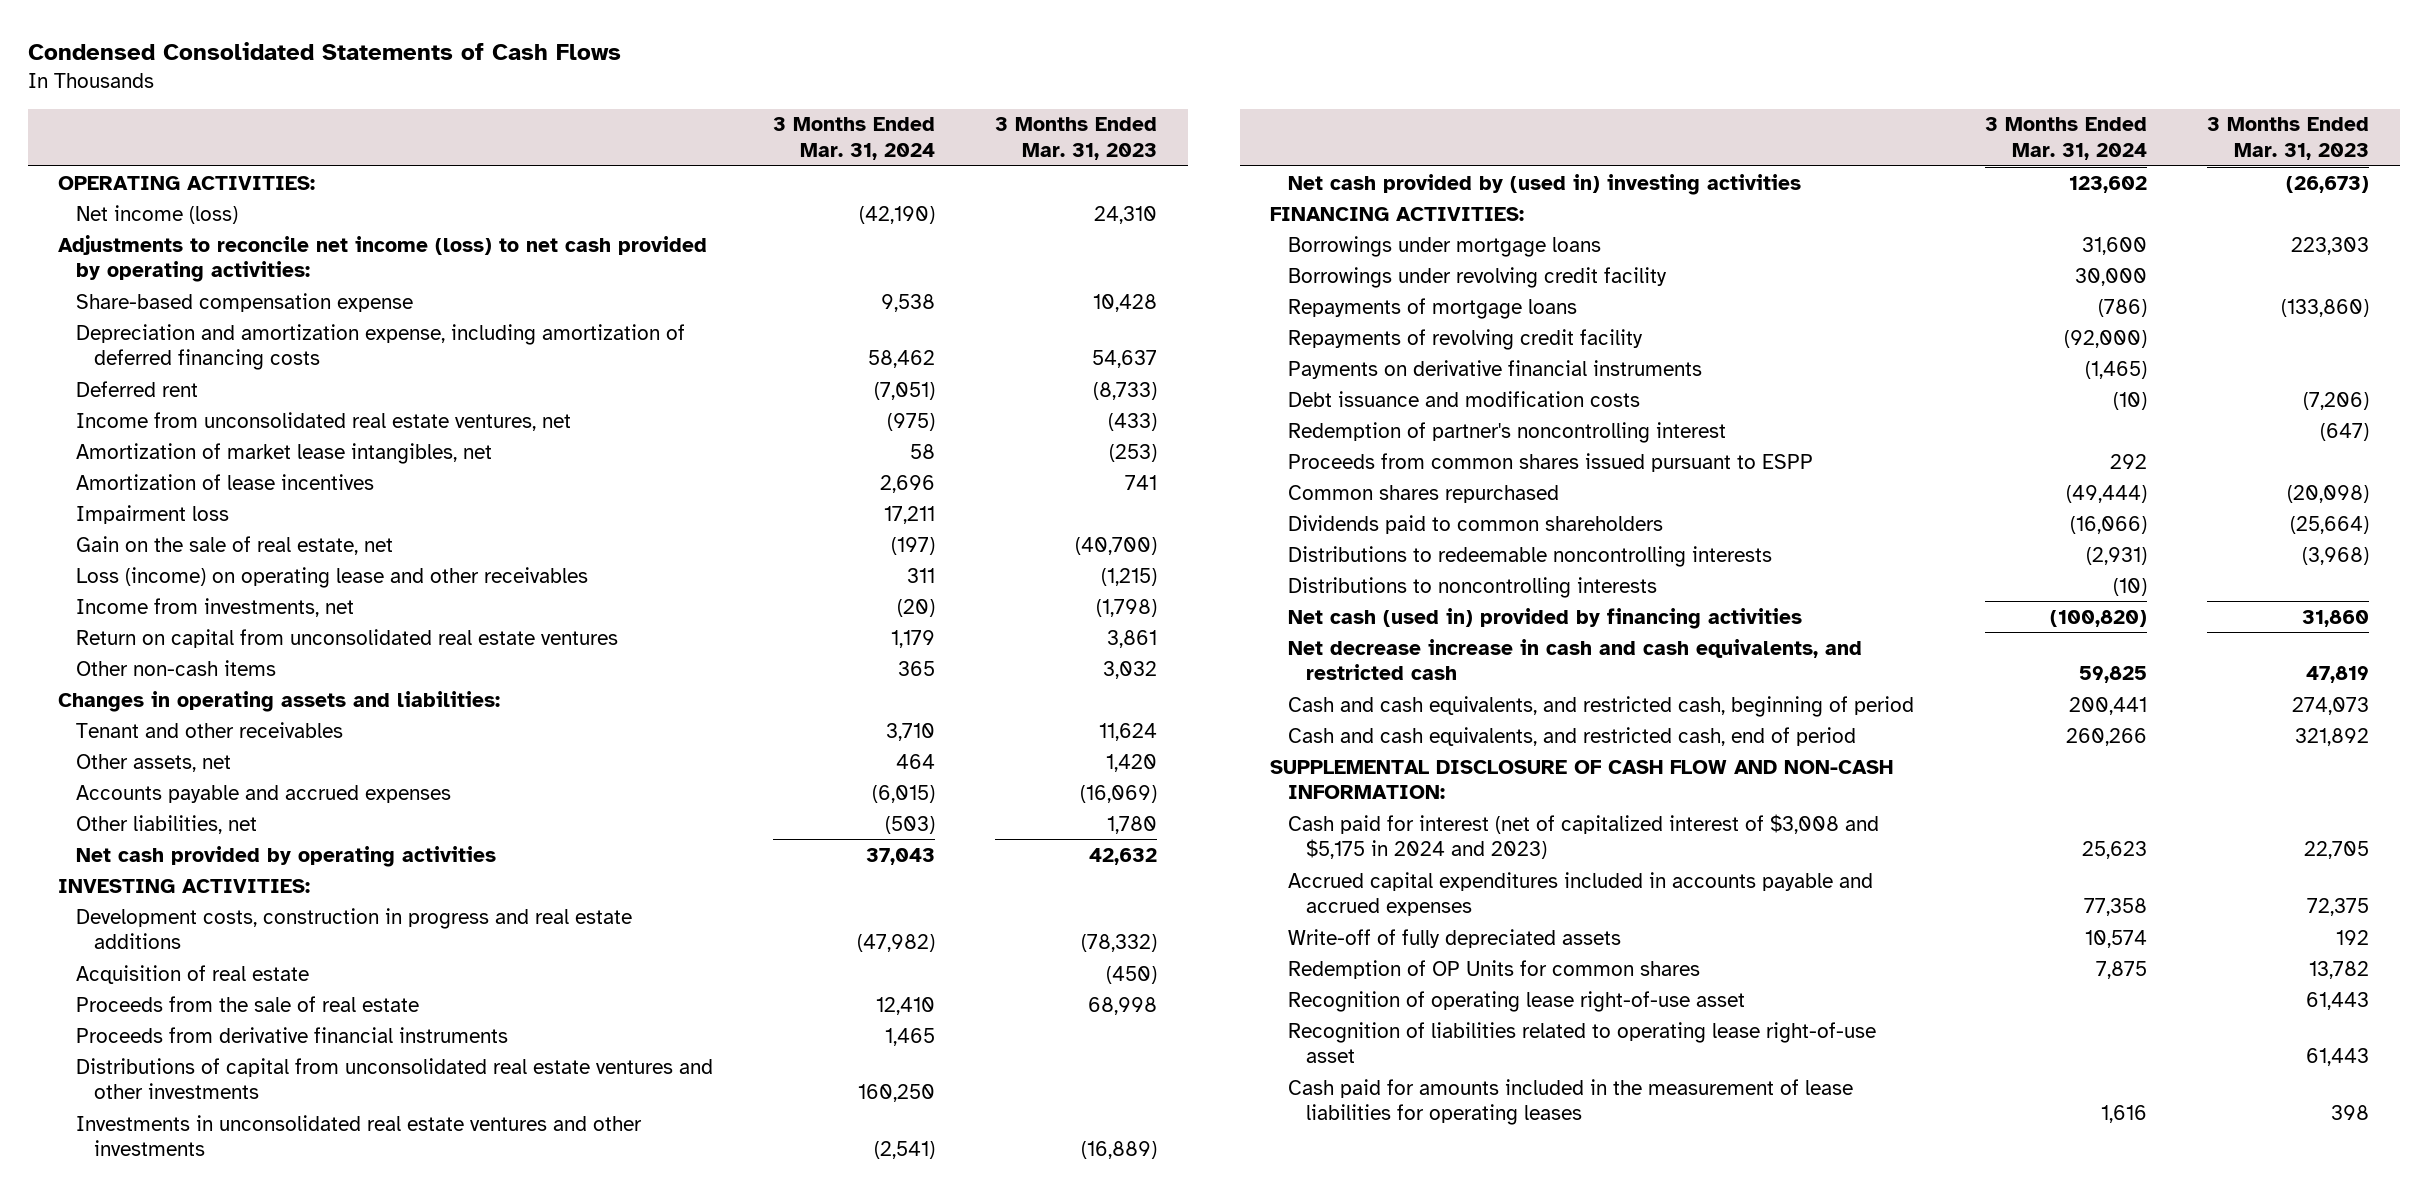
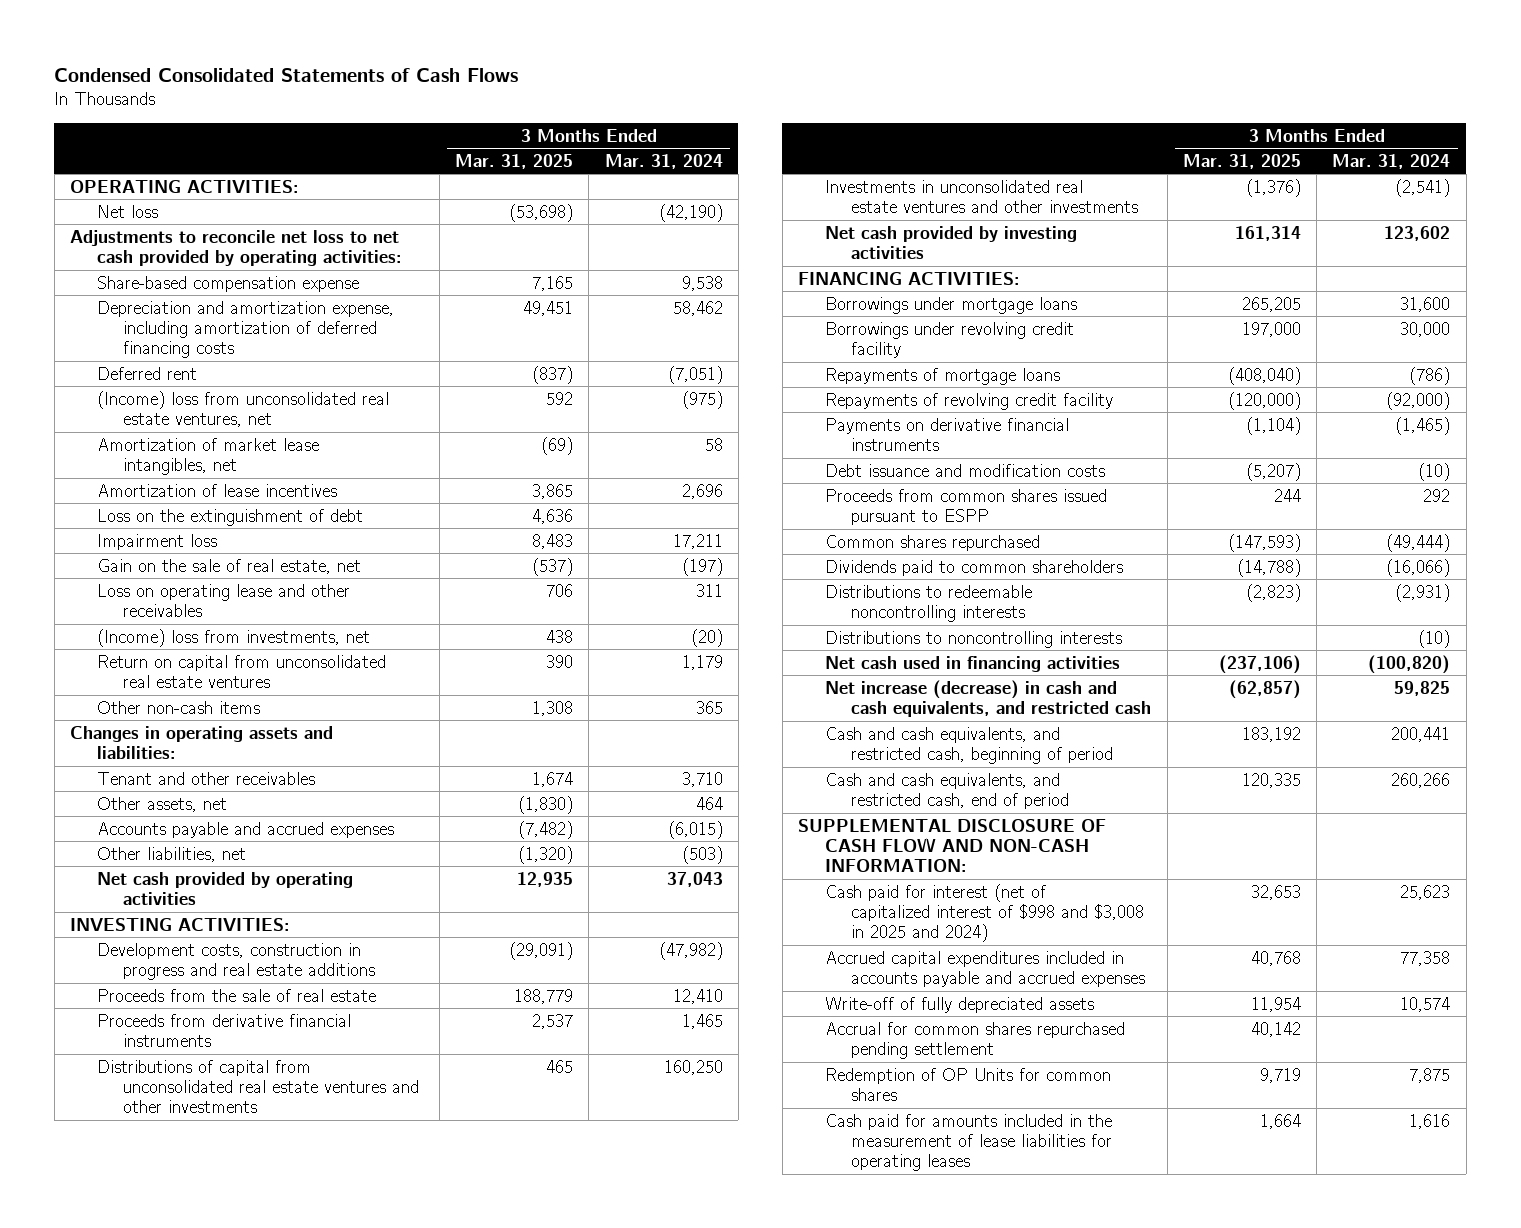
[995,117,1158,161] 3 Months Ended Mar. 31, 2023 -> none
none -> [454,153,573,169] Mar. 31, 2025
[75,204,238,224] Net income (loss) -> [96,204,158,218] Net loss
[57,234,707,283] Adjustments to reconcile net income (loss) to net cash provided by operating activities: -> [70,229,402,266] Adjustments to reconcile net loss to net cash provided by operating activities:
[75,411,571,431] Income from unconsolidated real estate ventures, net -> [96,390,389,427] (Income) loss from unconsolidated real estate ventures, net
none -> [96,508,363,526] Loss on the extinguishment of debt
[75,566,588,588] Loss (income) on operating lease and other receivables -> [96,583,350,617] Loss on operating lease and other receivables
[75,597,354,617] Income from investments, net -> [96,628,370,647] (Income) loss from investments, net
[75,964,309,984] Acquisition of real estate -> none
[1287,173,1801,195] Net cash provided by (used in) investing activities -> [824,225,1077,259] Net cash provided by investing activities
[1287,421,1726,443] Redemption of partner's noncontrolling interest -> none
[1287,607,1802,629] Net cash (used in) provided by financing activities -> [824,655,1120,672] Net cash used in financing activities
[1287,638,1862,681] Net decrease increase in cash and cash equivalents, and restricted cash -> [824,679,1152,717] Net increase (decrease) in cash and cash equivalents, and restricted cash
[1287,813,1879,860] Cash paid for interest (net of capitalized interest of $3,008 and $5,175 in 2024 and 2023) -> [824,883,1145,943] Cash paid for interest (net of capitalized interest of $998 and $3,008 in 2025 and 2024)
none -> [824,1021,1125,1059] Accrual for common shares repurchased pending settlement
[1287,990,1745,1012] Recognition of operating lease right-of-use asset -> none
[1287,1021,1876,1064] Recognition of liabilities related to operating lease right-of-use asset -> none

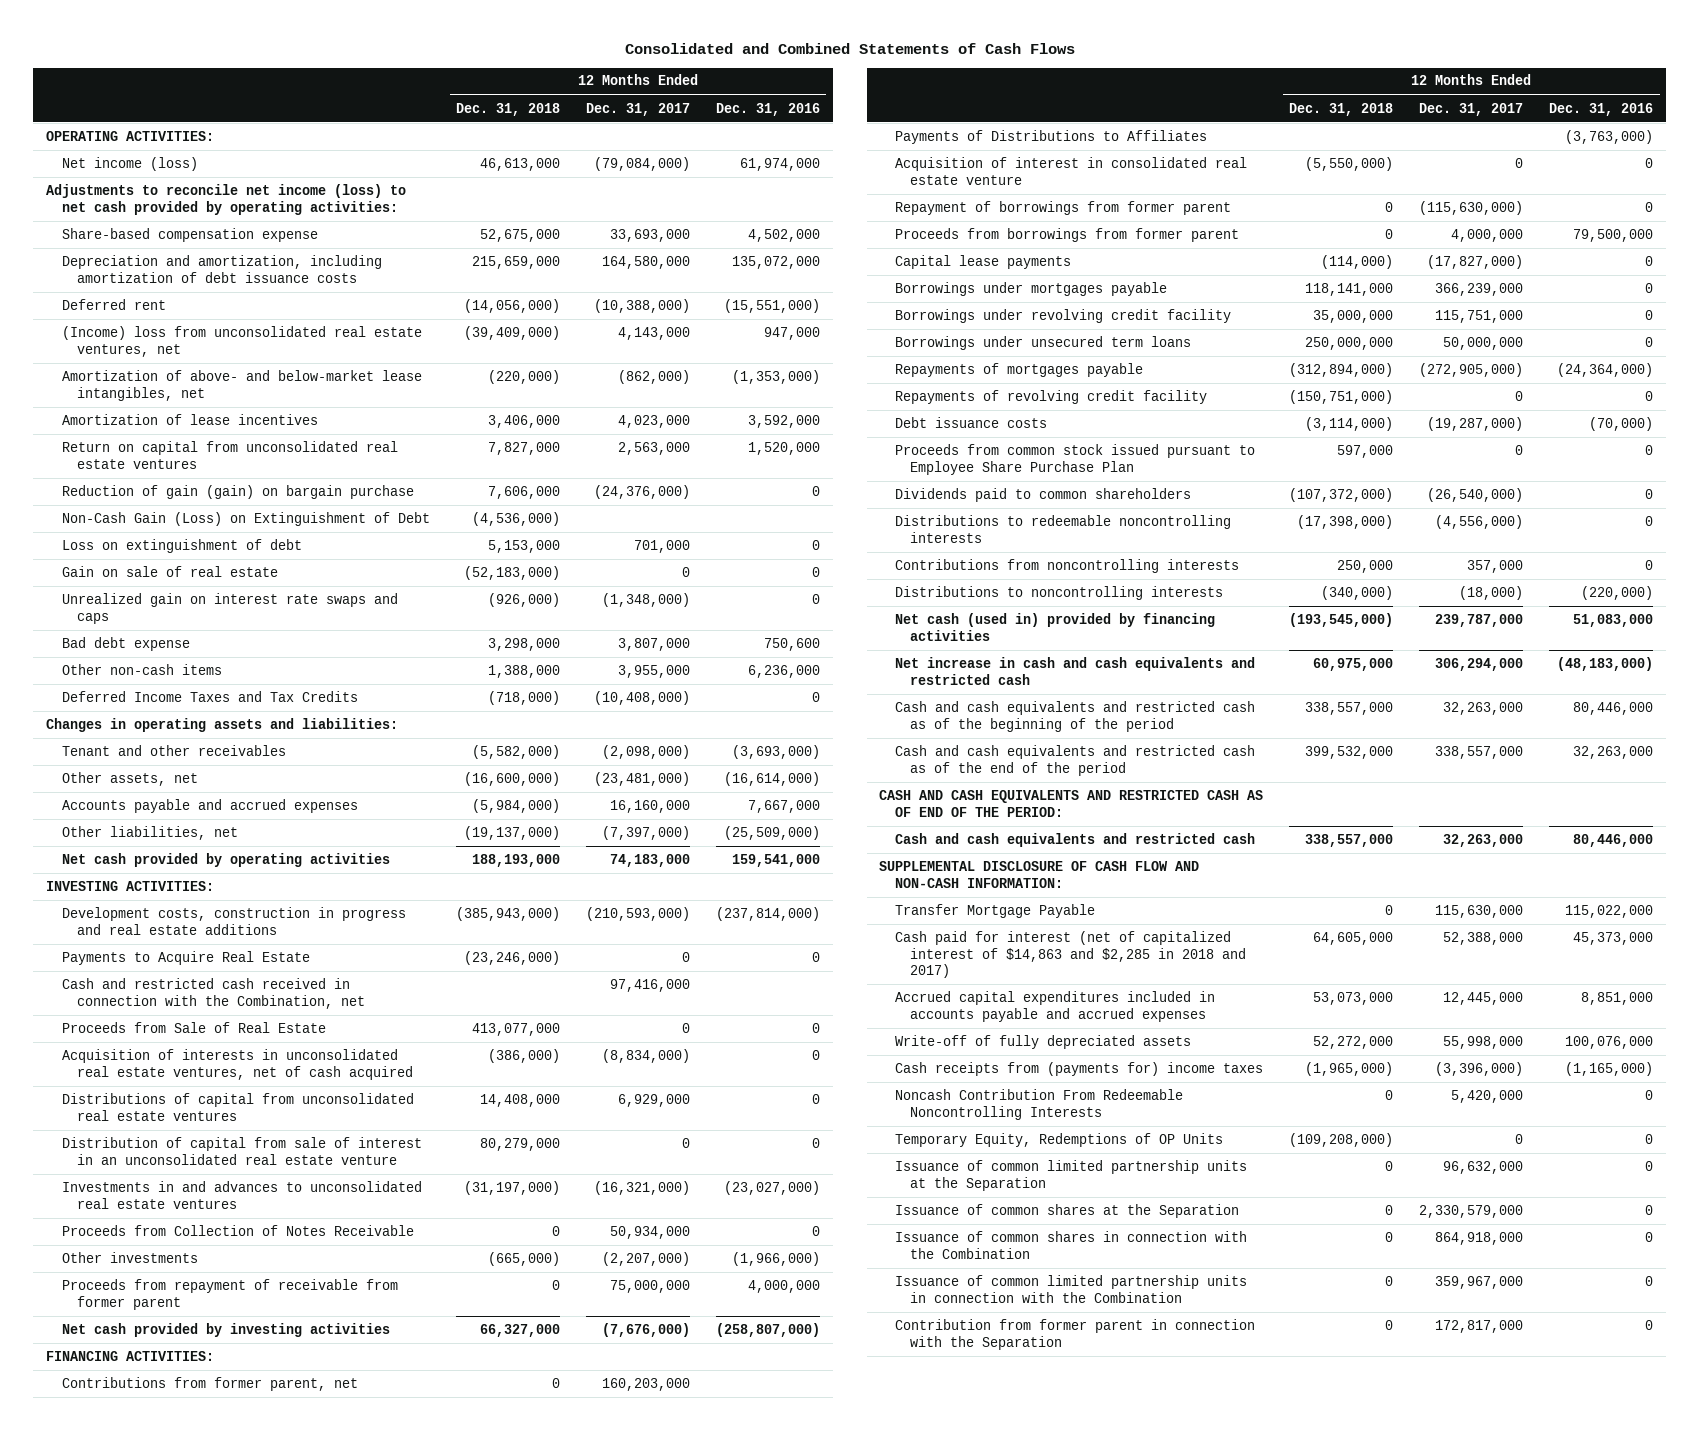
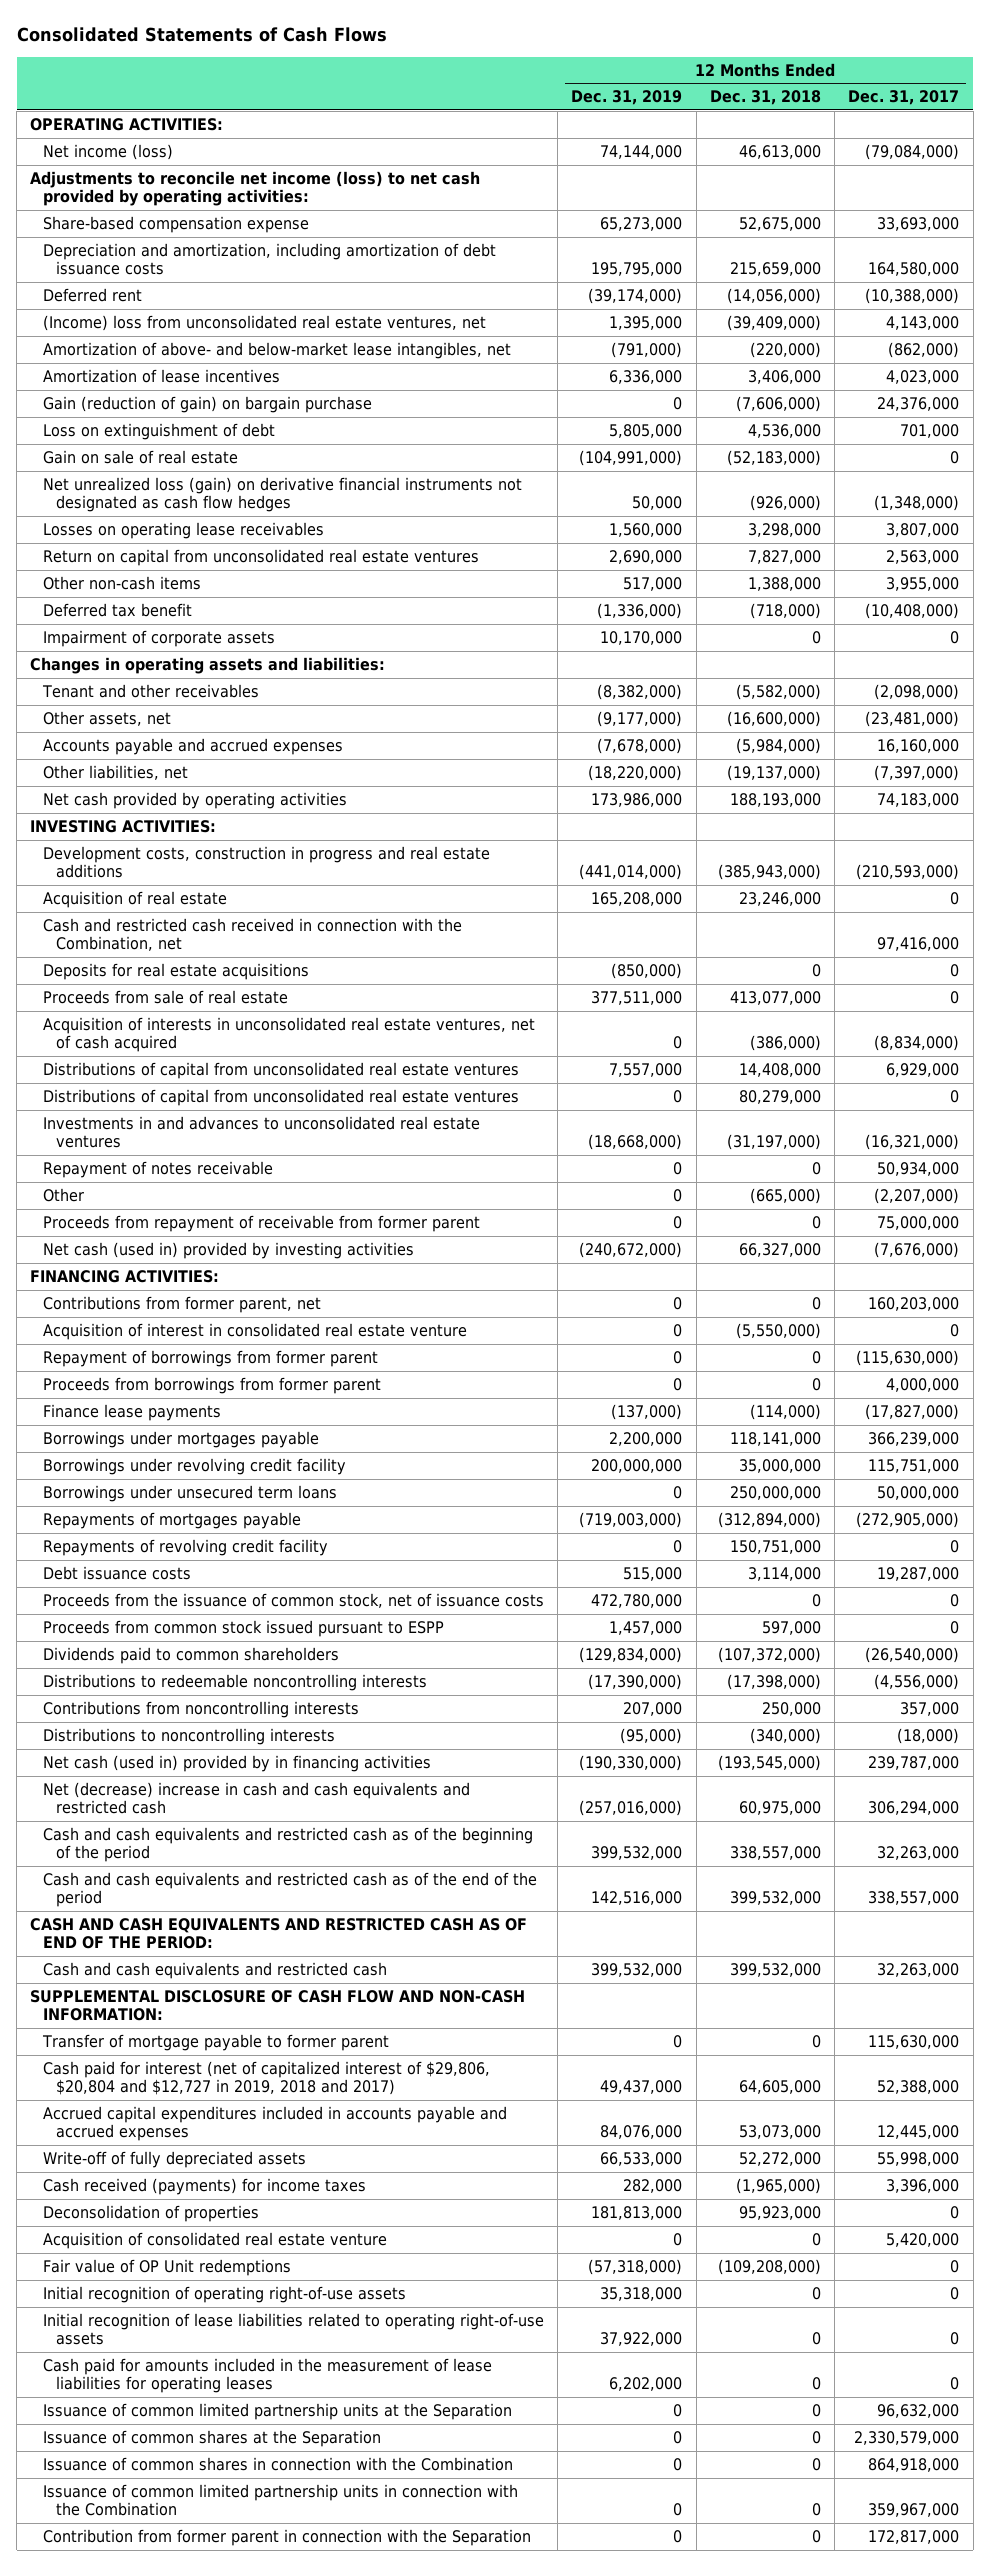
[624,43,1075,55] Consolidated and Combined Statements of Cash Flows -> [16,27,387,43] Consolidated Statements of Cash Flows
[716,102,821,116] Dec. 31, 2016 -> none
none -> [571,90,683,106] Dec. 31, 2019
[61,511,430,526] Non-Cash Gain (Loss) on Extinguishment of Debt -> none
[61,484,414,499] Reduction of gain (gain) on bargain purchase -> [43,395,373,413] Gain (reduction of gain) on bargain purchase
[488,485,561,499] 7,606,000 -> [735,395,821,412] (7,606,000)
[594,484,691,499] (24,376,000) -> [877,396,960,411] 24,376,000
[488,539,561,553] 5,153,000 -> [747,423,821,438] 4,536,000
[61,592,398,624] Unrealized gain on interest rate swaps and caps -> [43,476,523,513] Net unrealized loss (gain) on derivative financial instruments not designated as cash flow hedges
[61,636,190,651] Bad debt expense -> [43,521,325,539] Losses on operating lease receivables
[61,440,398,469] Return on capital from unconsolidated real estate ventures -> [43,548,480,566] Return on capital from unconsolidated real estate ventures
[61,690,358,702] Deferred Income Taxes and Tax Credits -> [43,602,193,617] Deferred tax benefit
none -> [43,629,276,647] Impairment of corporate assets
[61,950,310,965] Payments to Acquire Real Estate -> [43,890,228,908] Acquisition of real estate
[464,950,561,965] (23,246,000) -> [738,891,821,906] 23,246,000
none -> [43,962,310,980] Deposits for real estate acquisitions
[61,1021,326,1033] Proceeds from Sale of Real Estate -> [43,989,289,1004] Proceeds from sale of real estate
[61,1136,422,1165] Distribution of capital from sale of interest in an unconsolidated real estate venture -> [43,1088,520,1106] Distributions of capital from unconsolidated real estate ventures
[61,1224,414,1236] Proceeds from Collection of Notes Receivable -> [43,1160,274,1178] Repayment of notes receivable
[61,1251,198,1263] Other investments -> [43,1187,85,1202] Other
[61,1322,390,1337] Net cash provided by investing activities -> [43,1241,415,1259] Net cash (used in) provided by investing activities
[894,129,1207,144] Payments of Distributions to Affiliates -> none
[894,254,1071,269] Capital lease payments -> [43,1403,222,1421] Finance lease payments
[1289,389,1394,404] (150,751,000) -> [729,1539,821,1554] 150,751,000
[1305,416,1394,431] (3,114,000) -> [747,1566,821,1581] 3,114,000
[1427,416,1524,431] (19,287,000) -> [877,1566,960,1581] 19,287,000
none -> [43,1592,545,1608] Proceeds from the issuance of common stock, net of issuance costs
[894,443,1255,475] Proceeds from common stock issued pursuant to Employee Share Purchase Plan -> [43,1619,445,1637] Proceeds from common stock issued pursuant to ESPP
[894,612,1215,641] Net cash (used in) provided by financing activities -> [43,1754,432,1772] Net cash (used in) provided by in financing activities
[894,656,1255,685] Net increase in cash and cash equivalents and restricted cash -> [43,1781,471,1815] Net (decrease) increase in cash and cash equivalents and restricted cash
[1305,833,1394,847] 338,557,000 -> [729,1962,821,1977] 399,532,000
[894,903,1095,918] Transfer Mortgage Payable -> [42,2033,390,2051] Transfer of mortgage payable to former parent
[894,930,1247,979] Cash paid for interest (net of capitalized interest of $14,863 and $2,285 in 2018 and 2017) -> [43,2060,491,2096] Cash paid for interest (net of capitalized interest of $29,806, $20,804 and $12,727 in 2019, 2018 and 2017)
[894,1061,1263,1076] Cash receipts from (payments for) income taxes -> [43,2177,367,2195] Cash received (payments) for income taxes
[1435,1061,1524,1076] (3,396,000) -> [886,2178,960,2193] 3,396,000
none -> [43,2204,260,2222] Deconsolidation of properties
[894,1088,1183,1120] Noncash Contribution From Redeemable Noncontrolling Interests -> [43,2231,388,2249] Acquisition of consolidated real estate venture
[894,1132,1223,1147] Temporary Equity, Redemptions of OP Units -> [43,2258,292,2276] Fair value of OP Unit redemptions
none -> [43,2285,407,2303] Initial recognition of operating right-of-use assets
none -> [43,2312,545,2346] Initial recognition of lease liabilities related to operating right-of-use assets
none -> [43,2357,493,2394] Cash paid for amounts included in the measurement of lease liabilities for operating leases

